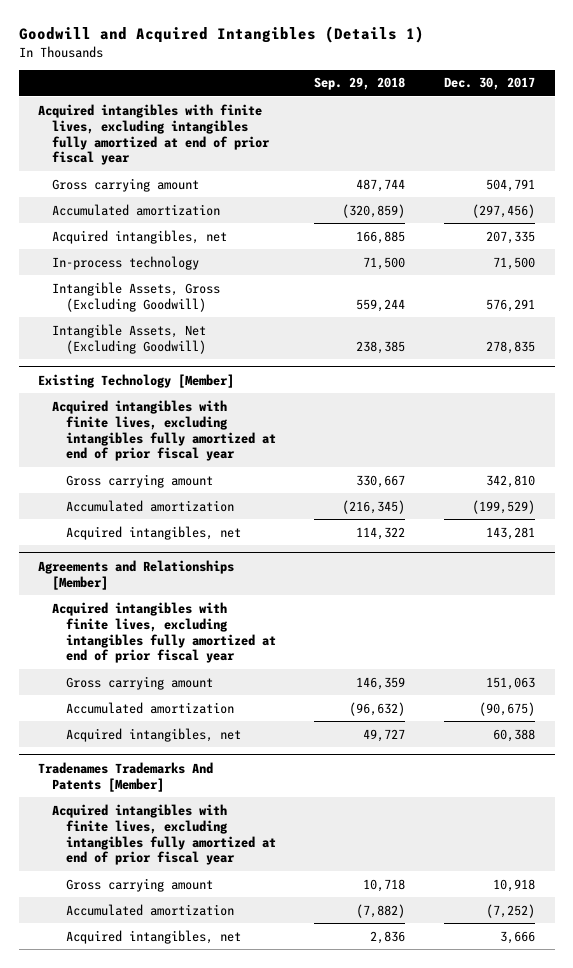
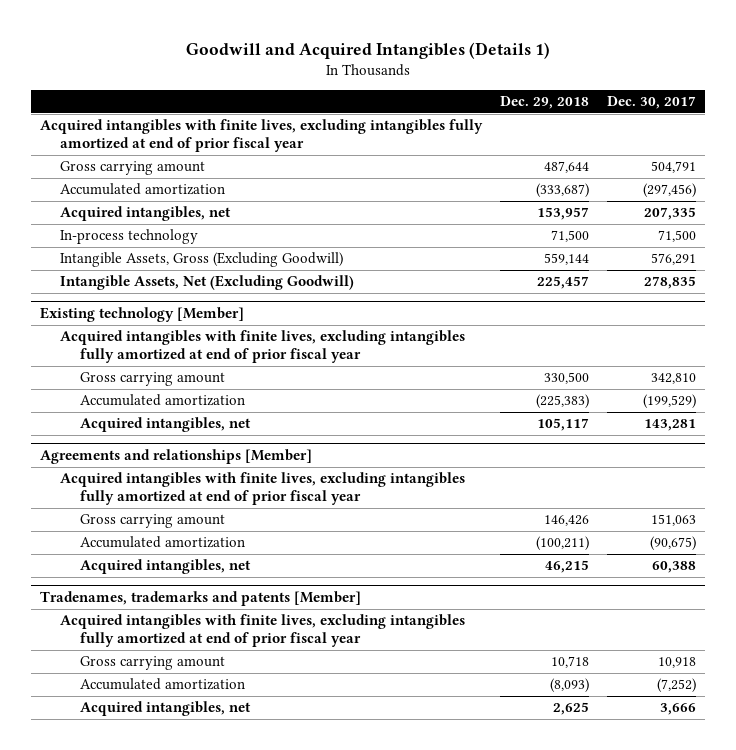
[314,77,406,91] Sep. 29, 2018 -> none
none -> [500,96,590,110] Dec. 29, 2018
[38,373,235,388] Existing Technology [Member] -> [40,307,245,323] Existing technology [Member]
[38,559,235,590] Agreements and Relationships [Member] -> [40,449,313,465] Agreements and relationships [Member]
[38,761,214,792] Tradenames Trademarks And Patents [Member] -> [40,591,362,607] Tradenames, trademarks and patents [Member]

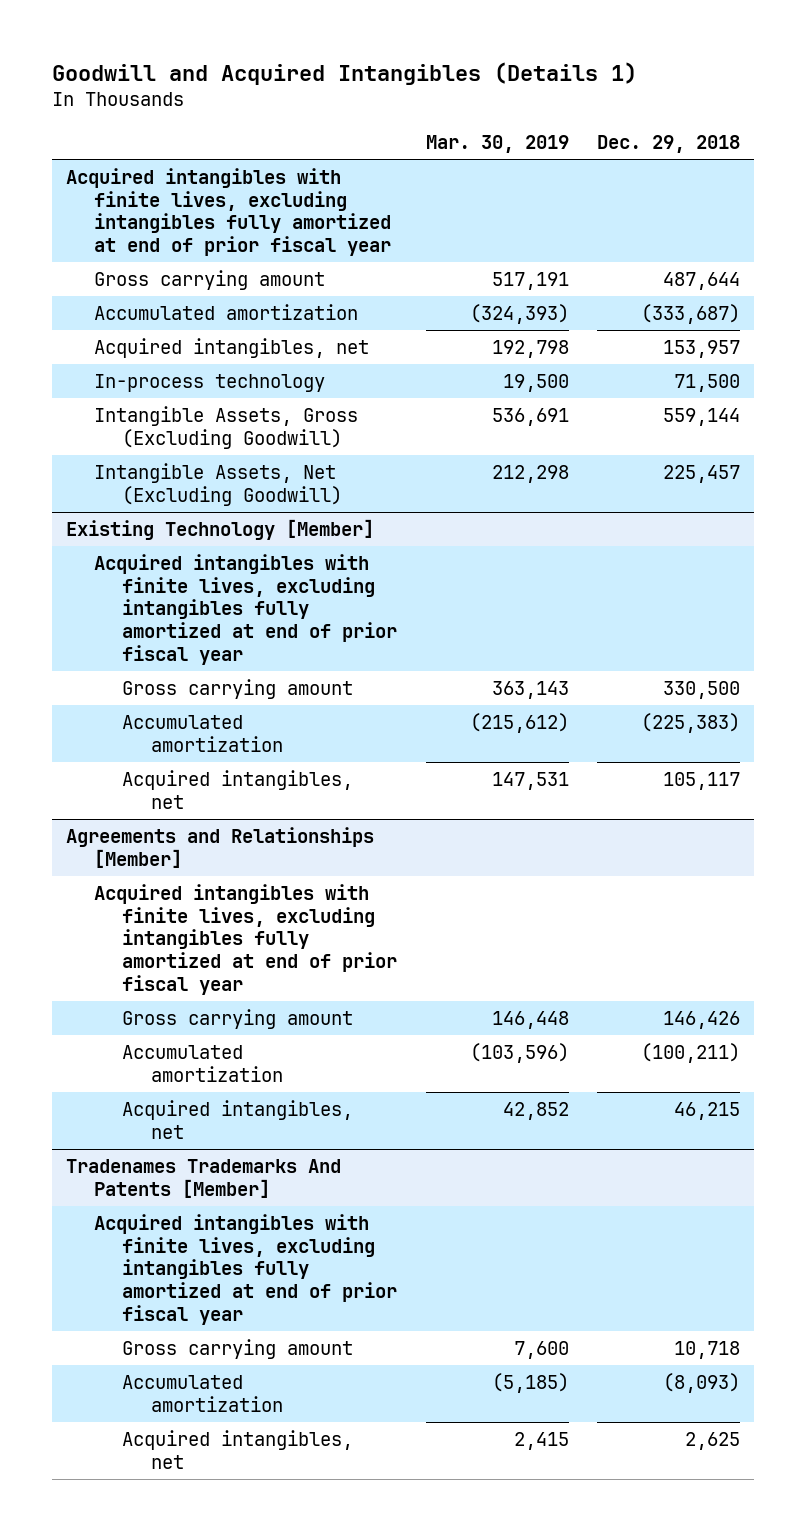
[607,96,697,110] Dec. 30, 2017 -> none
none -> [425,134,569,153] Mar. 30, 2019
[40,307,245,323] Existing technology [Member] -> [65,518,374,540] Existing Technology [Member]
[40,449,313,465] Agreements and relationships [Member] -> [65,826,374,868] Agreements and Relationships [Member]
[40,591,362,607] Tradenames, trademarks and patents [Member] -> [65,1158,341,1198] Tradenames Trademarks And Patents [Member]

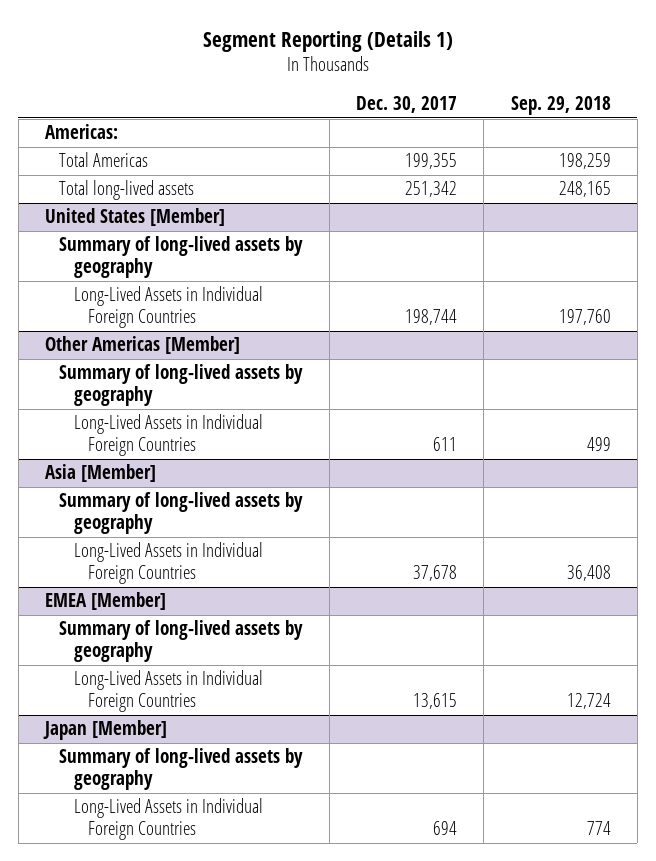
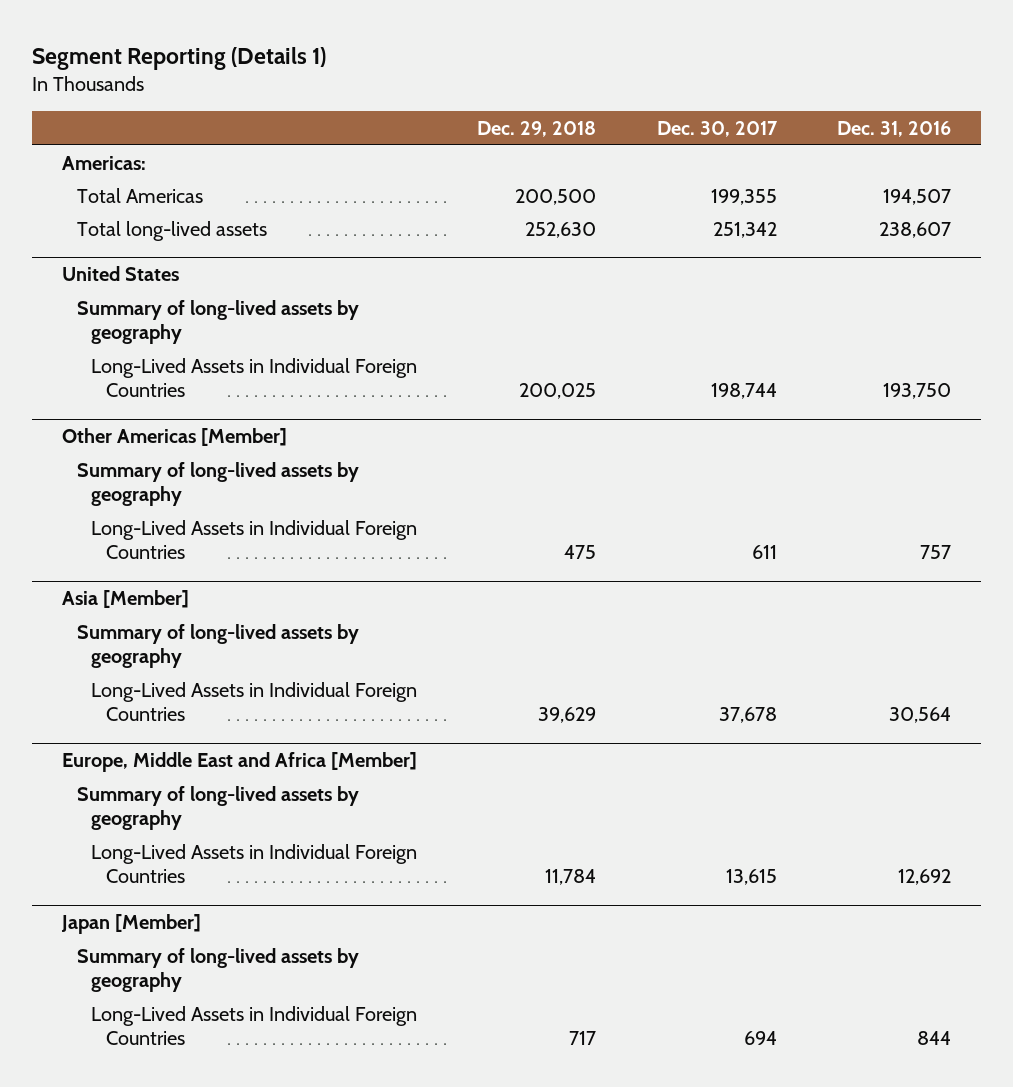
[510,96,611,116] Sep. 29, 2018 -> none
none -> [477,120,597,137] Dec. 29, 2018
none -> [836,120,951,137] Dec. 31, 2016
[45,208,226,227] United States [Member] -> [62,265,180,281] United States
[45,592,167,611] EMEA [Member] -> [62,751,418,772] Europe, Middle East and Africa [Member]

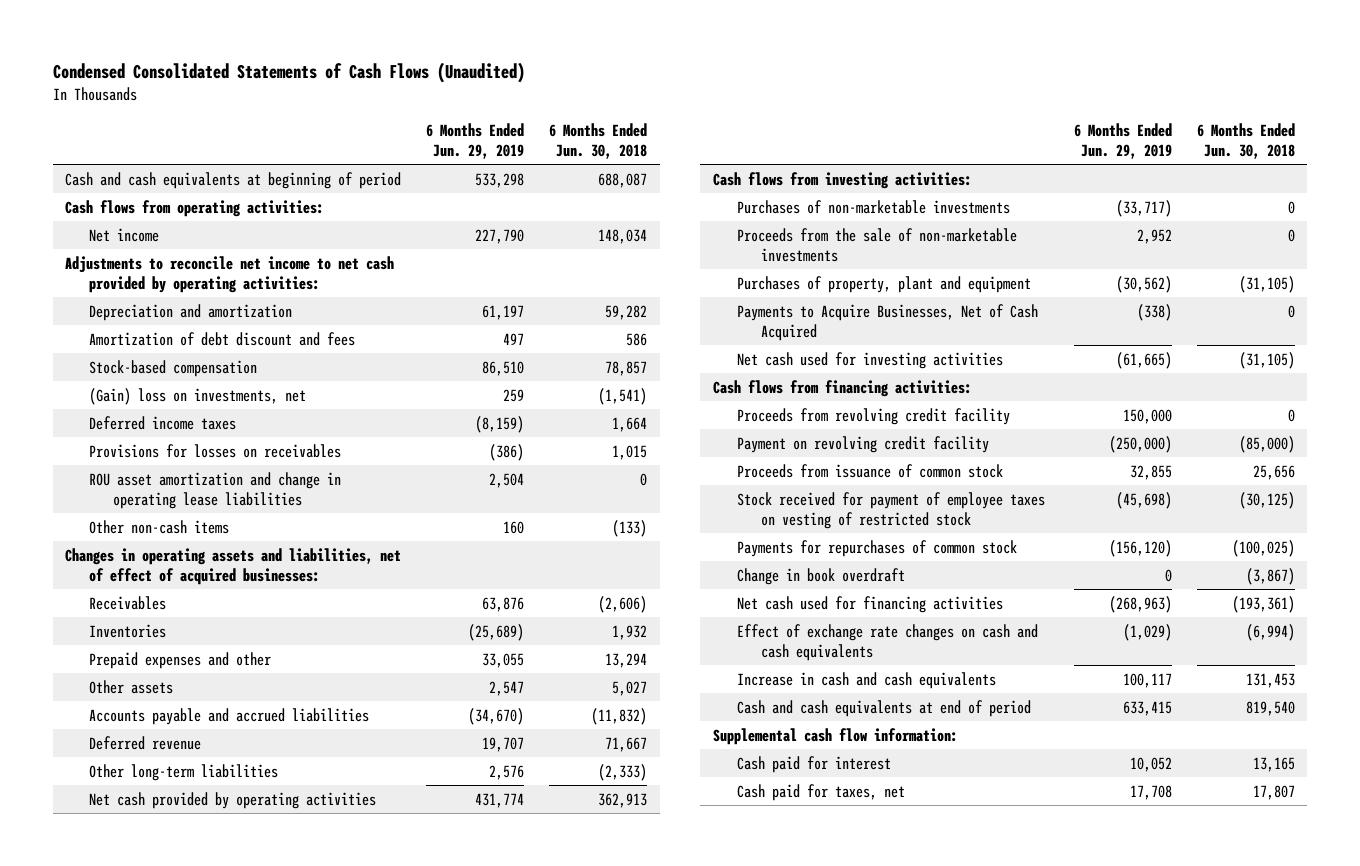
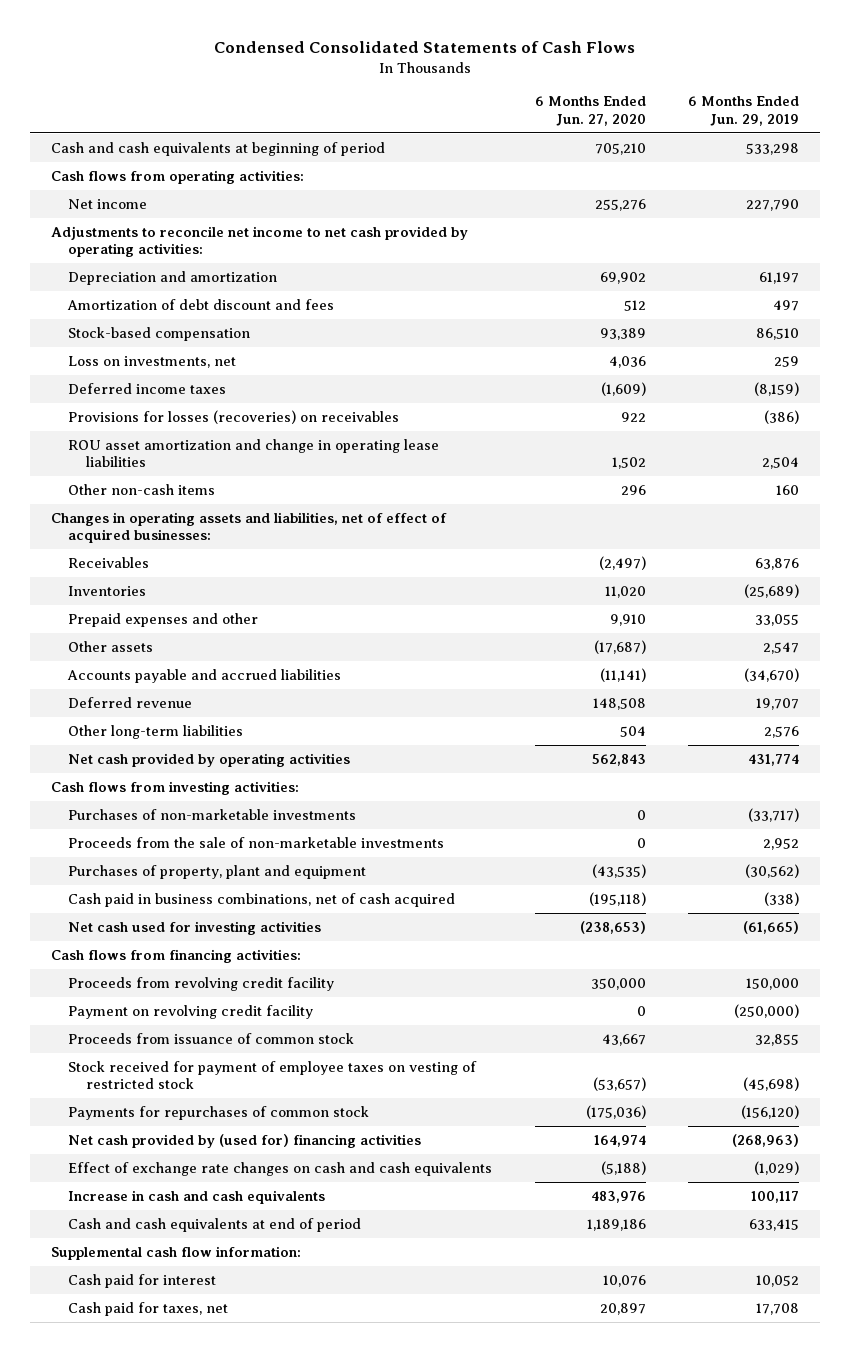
[52,62,525,84] Condensed Consolidated Statements of Cash Flows (Unaudited) -> [213,40,635,53] Condensed Consolidated Statements of Cash Flows
[549,122,648,159] 6 Months Ended Jun. 30, 2018 -> none
none -> [534,96,646,126] 6 Months Ended Jun. 27, 2020
[89,387,307,405] (Gain) loss on investments, net -> [68,356,237,369] Loss on investments, net
[89,443,342,458] Provisions for losses on receivables -> [68,410,400,425] Provisions for losses (recoveries) on receivables
[736,303,1038,341] Payments to Acquire Businesses, Net of Cash Acquired -> [68,893,456,908] Cash paid in business combinations, net of cash acquired
[736,567,905,585] Change in book overdraft -> none
[736,595,1003,613] Net cash used for financing activities -> [68,1134,422,1149] Net cash provided by (used for) financing activities

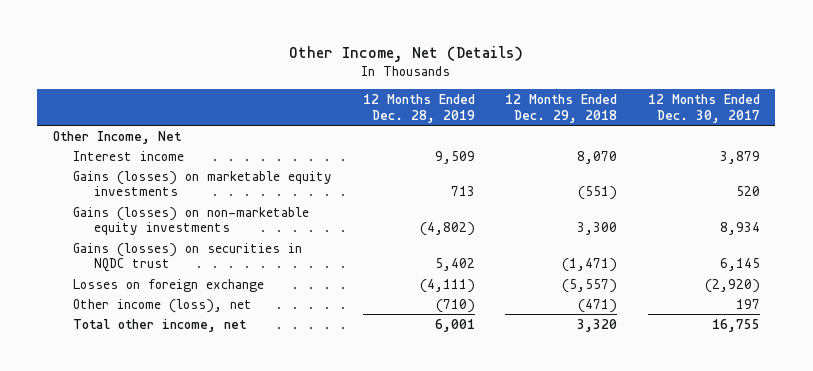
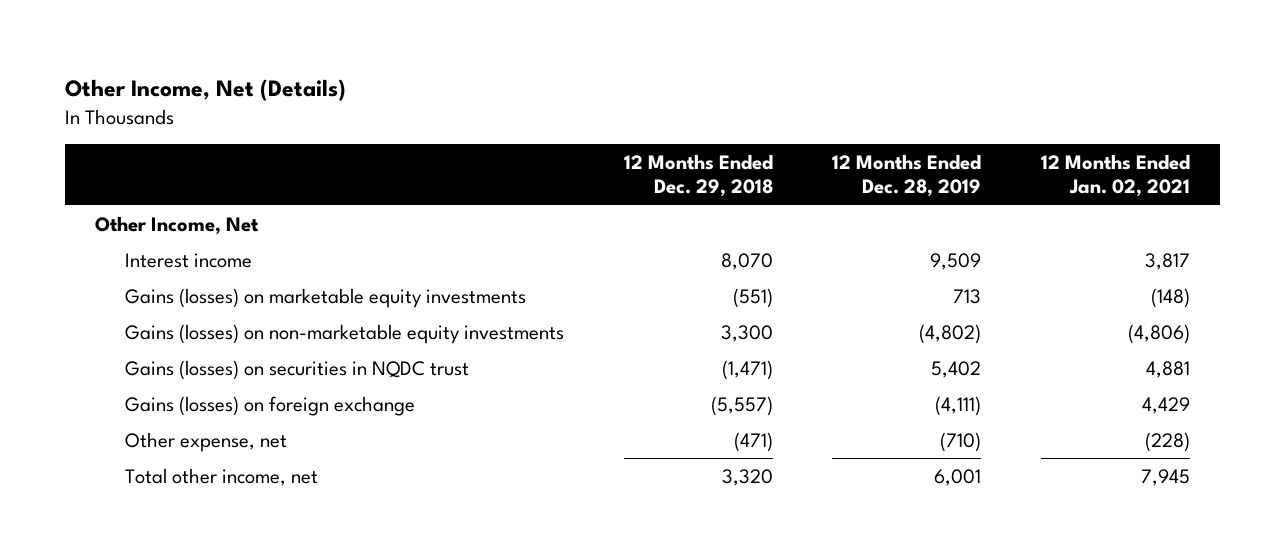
[648,94,761,123] 12 Months Ended Dec. 30, 2017 -> none
none -> [1041,154,1191,198] 12 Months Ended Jan. 02, 2021
[73,278,265,292] Losses on foreign exchange -> [124,395,415,416] Gains (losses) on foreign exchange
[73,298,253,313] Other income (loss), net -> [124,431,287,452] Other expense, net

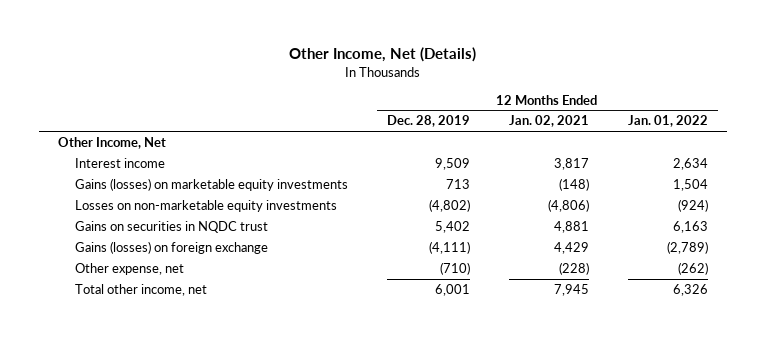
[623,154,773,198] 12 Months Ended Dec. 29, 2018 -> none
none -> [627,115,708,128] Jan. 01, 2022
[124,323,564,344] Gains (losses) on non-marketable equity investments -> [75,200,338,213] Losses on non-marketable equity investments
[124,359,469,380] Gains (losses) on securities in NQDC trust -> [75,221,269,234] Gains on securities in NQDC trust

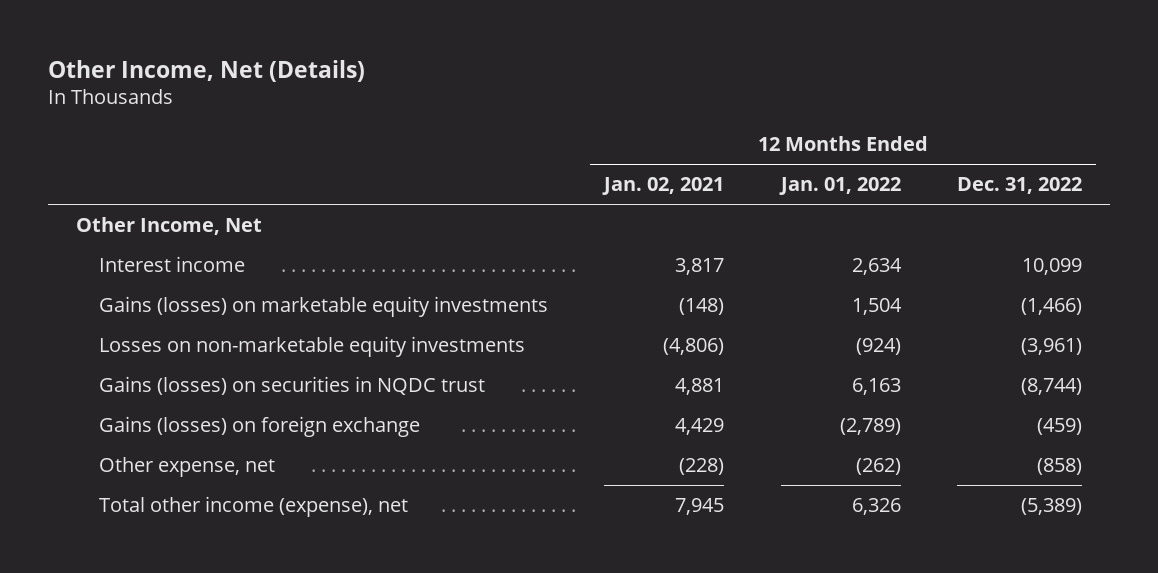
[386,115,470,128] Dec. 28, 2019 -> none
none -> [956,177,1082,195] Dec. 31, 2022
[75,221,269,234] Gains on securities in NQDC trust -> [99,376,486,396] Gains (losses) on securities in NQDC trust
[75,284,208,297] Total other income, net -> [99,496,409,518] Total other income (expense), net

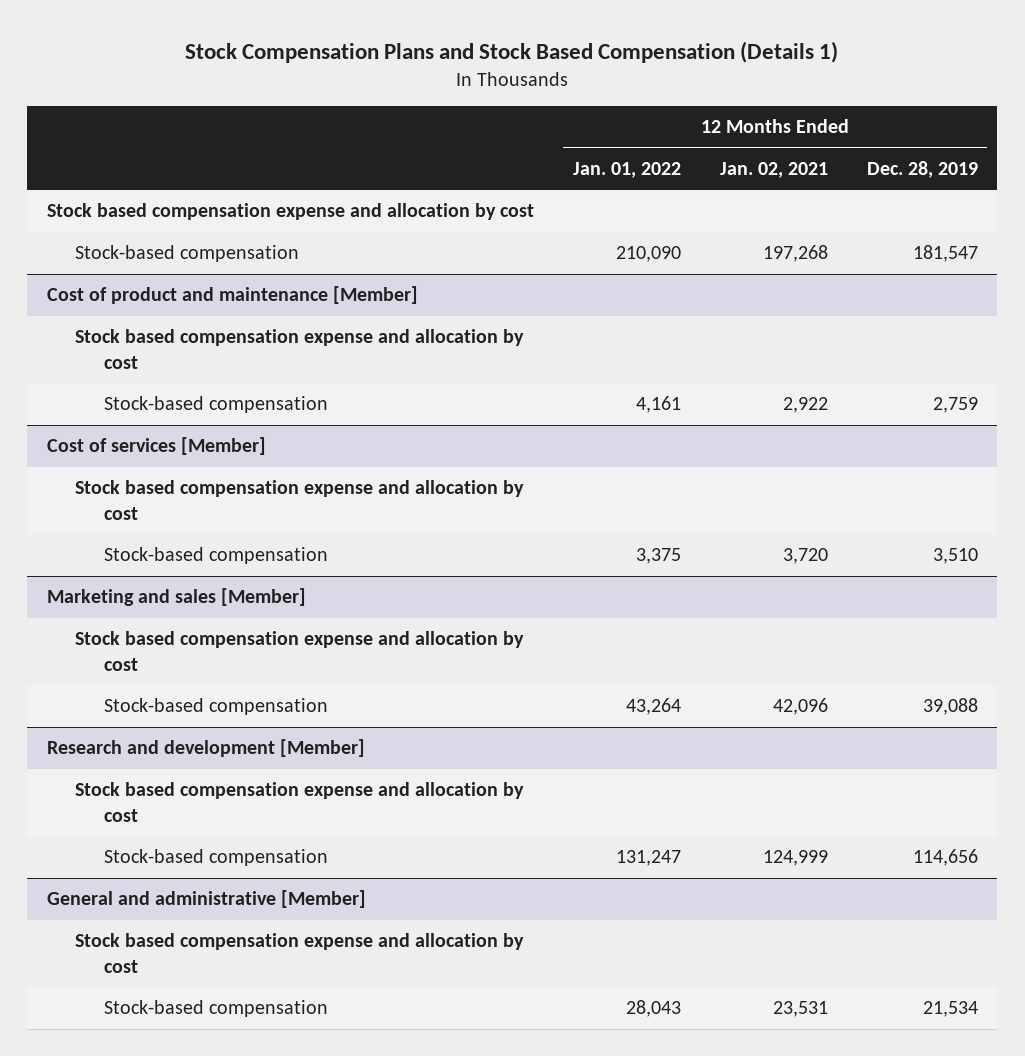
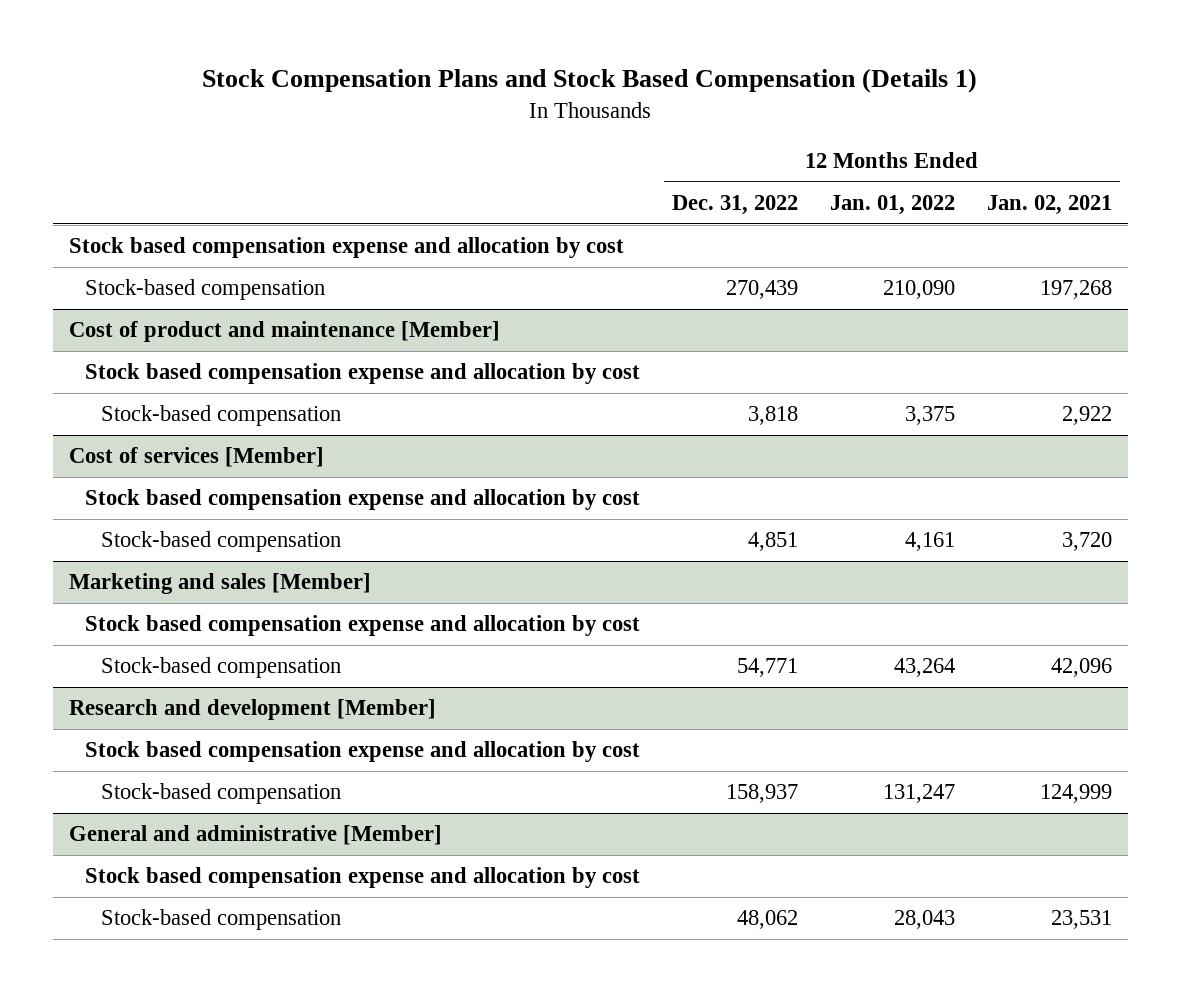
[866,160,978,178] Dec. 28, 2019 -> none
none -> [672,195,799,216] Dec. 31, 2022
[635,396,681,414] 4,161 -> [905,406,956,426] 3,375
[635,548,681,565] 3,375 -> [905,532,956,552] 4,161

